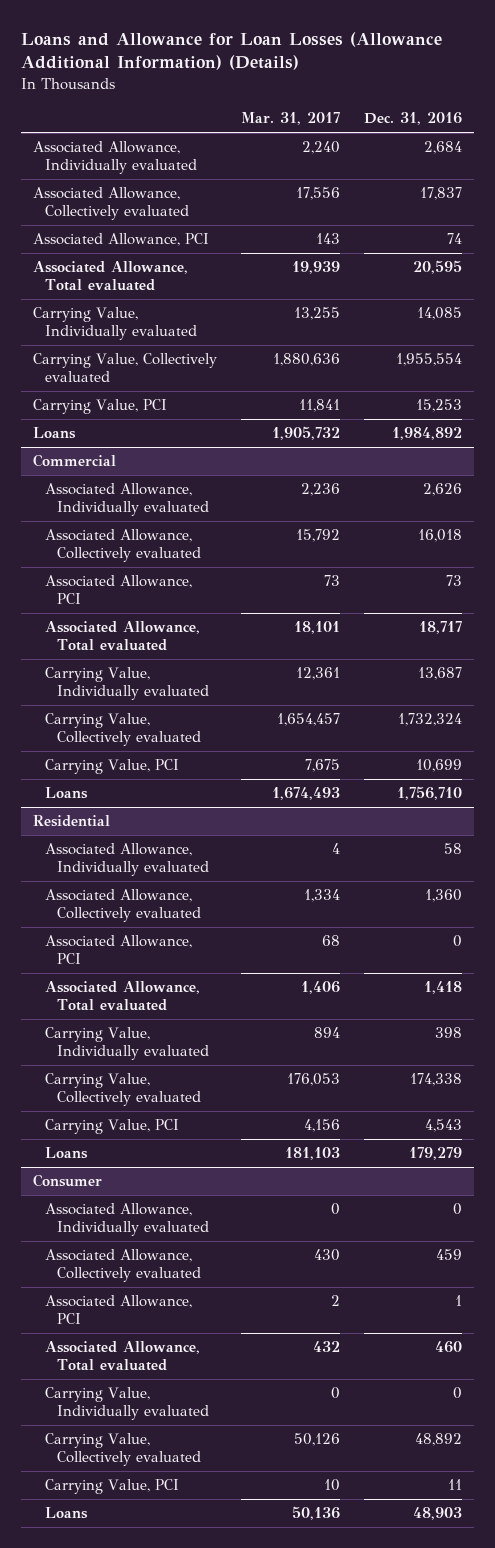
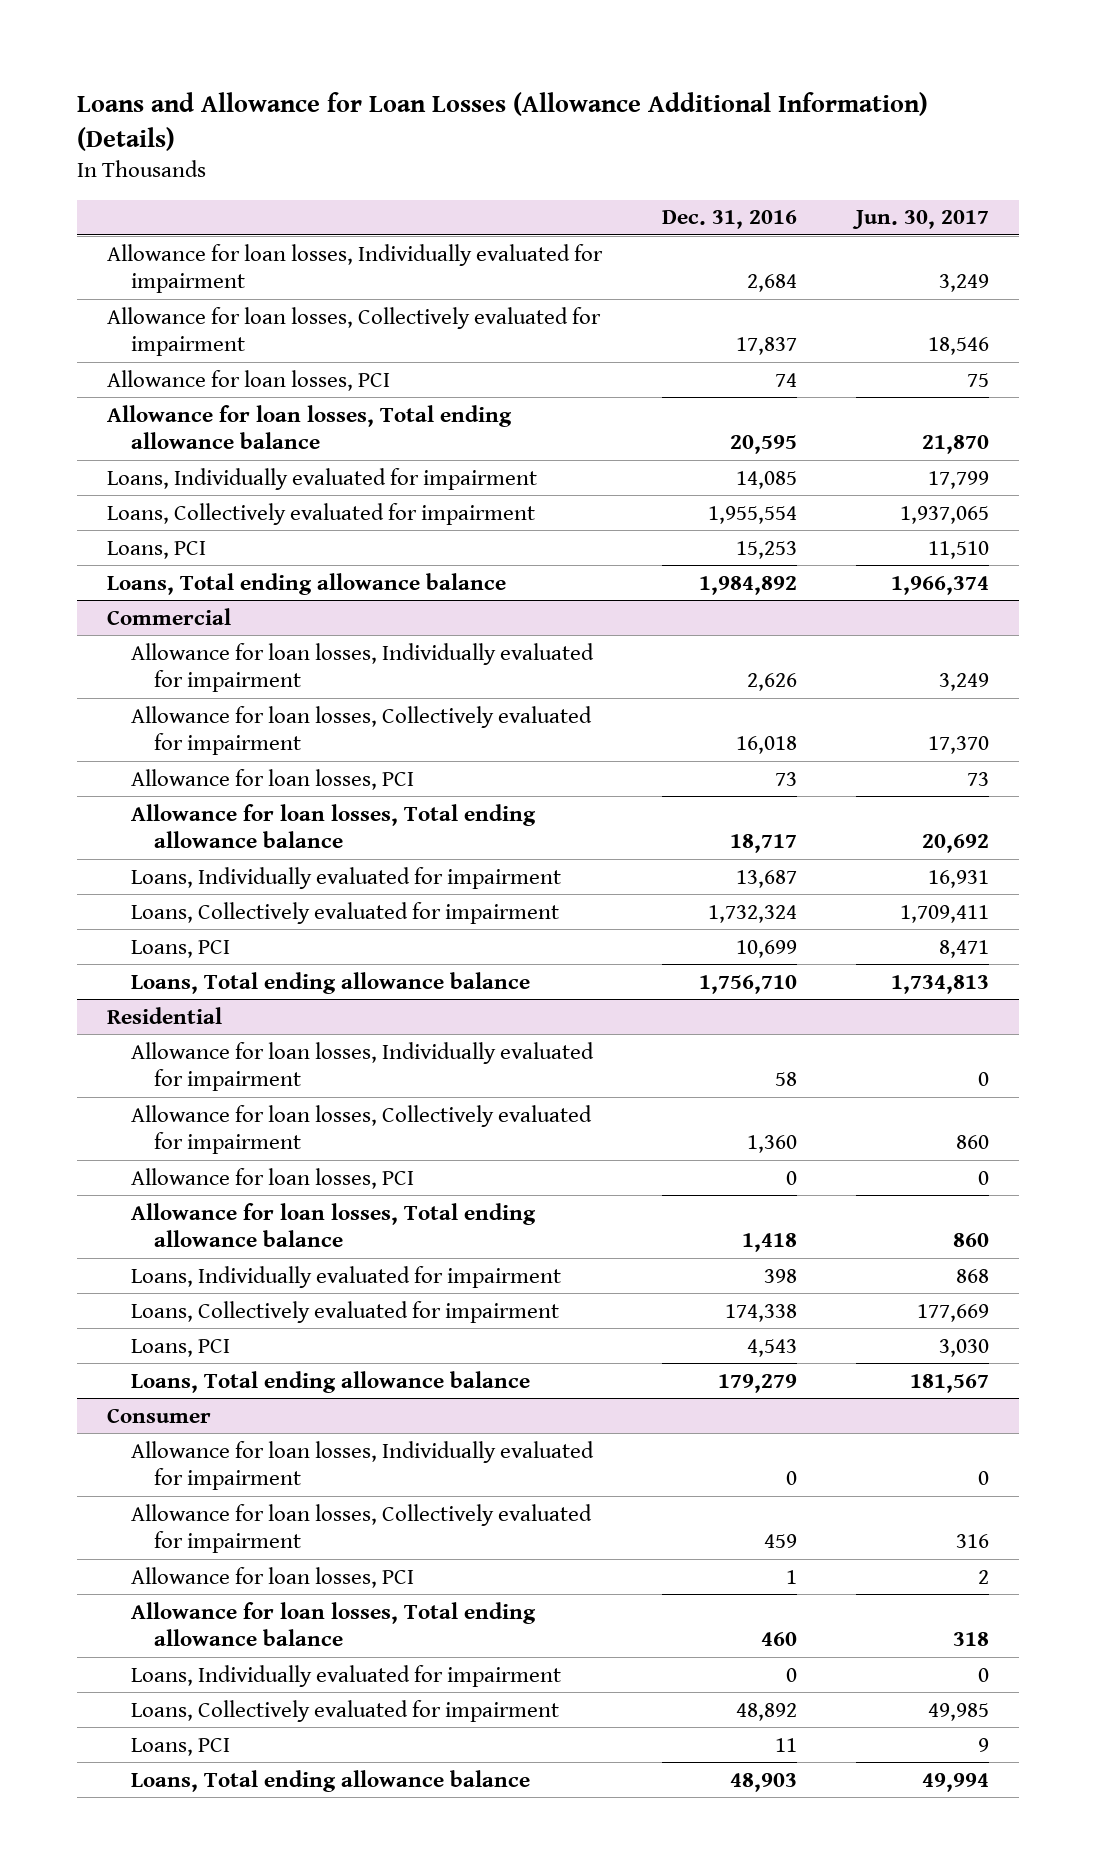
[241,112,341,126] Mar. 31, 2017 -> none
none -> [852,210,990,230] Jun. 30, 2017
[33,141,198,175] Associated Allowance, Individually evaluated -> [107,243,604,294] Allowance for loan losses, Individually evaluated for impairment
[33,187,190,221] Associated Allowance, Collectively evaluated -> [107,306,602,357] Allowance for loan losses, Collectively evaluated for impairment
[33,233,210,247] Associated Allowance, PCI -> [107,369,391,391] Allowance for loan losses, PCI
[33,261,189,292] Associated Allowance, Total evaluated -> [107,404,513,450] Allowance for loan losses, Total ending allowance balance
[33,307,198,341] Carrying Value, Individually evaluated -> [107,467,538,490] Loans, Individually evaluated for impairment
[33,353,218,383] Carrying Value, Collectively evaluated -> [107,502,536,525] Loans, Collectively evaluated for impairment
[33,399,168,415] Carrying Value, PCI -> [107,540,207,559] Loans, PCI
[33,427,77,440] Loans -> [107,572,507,595] Loans, Total ending allowance balance
[45,483,210,517] Associated Allowance, Individually evaluated -> [130,642,594,693] Allowance for loan losses, Individually evaluated for impairment
[45,529,202,563] Associated Allowance, Collectively evaluated -> [130,705,592,756] Allowance for loan losses, Collectively evaluated for impairment
[45,575,193,605] Associated Allowance, PCI -> [130,768,414,790] Allowance for loan losses, PCI
[45,621,201,652] Associated Allowance, Total evaluated -> [130,803,536,849] Allowance for loan losses, Total ending allowance balance
[45,667,210,701] Carrying Value, Individually evaluated -> [130,866,561,889] Loans, Individually evaluated for impairment
[45,713,202,747] Carrying Value, Collectively evaluated -> [130,901,559,924] Loans, Collectively evaluated for impairment
[45,759,180,775] Carrying Value, PCI -> [130,939,230,958] Loans, PCI
[45,787,89,800] Loans -> [130,971,530,994] Loans, Total ending allowance balance
[45,843,210,877] Associated Allowance, Individually evaluated -> [130,1041,594,1092] Allowance for loan losses, Individually evaluated for impairment
[45,889,202,923] Associated Allowance, Collectively evaluated -> [130,1104,592,1155] Allowance for loan losses, Collectively evaluated for impairment
[45,935,193,965] Associated Allowance, PCI -> [130,1167,414,1189] Allowance for loan losses, PCI
[45,981,201,1012] Associated Allowance, Total evaluated -> [130,1202,536,1248] Allowance for loan losses, Total ending allowance balance
[45,1027,210,1061] Carrying Value, Individually evaluated -> [130,1265,561,1288] Loans, Individually evaluated for impairment
[45,1073,202,1107] Carrying Value, Collectively evaluated -> [130,1300,559,1323] Loans, Collectively evaluated for impairment
[45,1119,180,1135] Carrying Value, PCI -> [130,1338,230,1357] Loans, PCI
[45,1147,89,1160] Loans -> [130,1370,530,1393] Loans, Total ending allowance balance
[45,1203,210,1237] Associated Allowance, Individually evaluated -> [130,1440,594,1491] Allowance for loan losses, Individually evaluated for impairment
[45,1249,202,1283] Associated Allowance, Collectively evaluated -> [130,1503,592,1554] Allowance for loan losses, Collectively evaluated for impairment
[45,1295,193,1325] Associated Allowance, PCI -> [130,1566,414,1588] Allowance for loan losses, PCI
[45,1341,201,1372] Associated Allowance, Total evaluated -> [130,1601,536,1647] Allowance for loan losses, Total ending allowance balance
[45,1387,210,1421] Carrying Value, Individually evaluated -> [130,1664,561,1687] Loans, Individually evaluated for impairment
[45,1433,202,1467] Carrying Value, Collectively evaluated -> [130,1699,559,1722] Loans, Collectively evaluated for impairment
[45,1479,180,1495] Carrying Value, PCI -> [130,1737,230,1756] Loans, PCI
[45,1507,89,1520] Loans -> [130,1769,530,1792] Loans, Total ending allowance balance

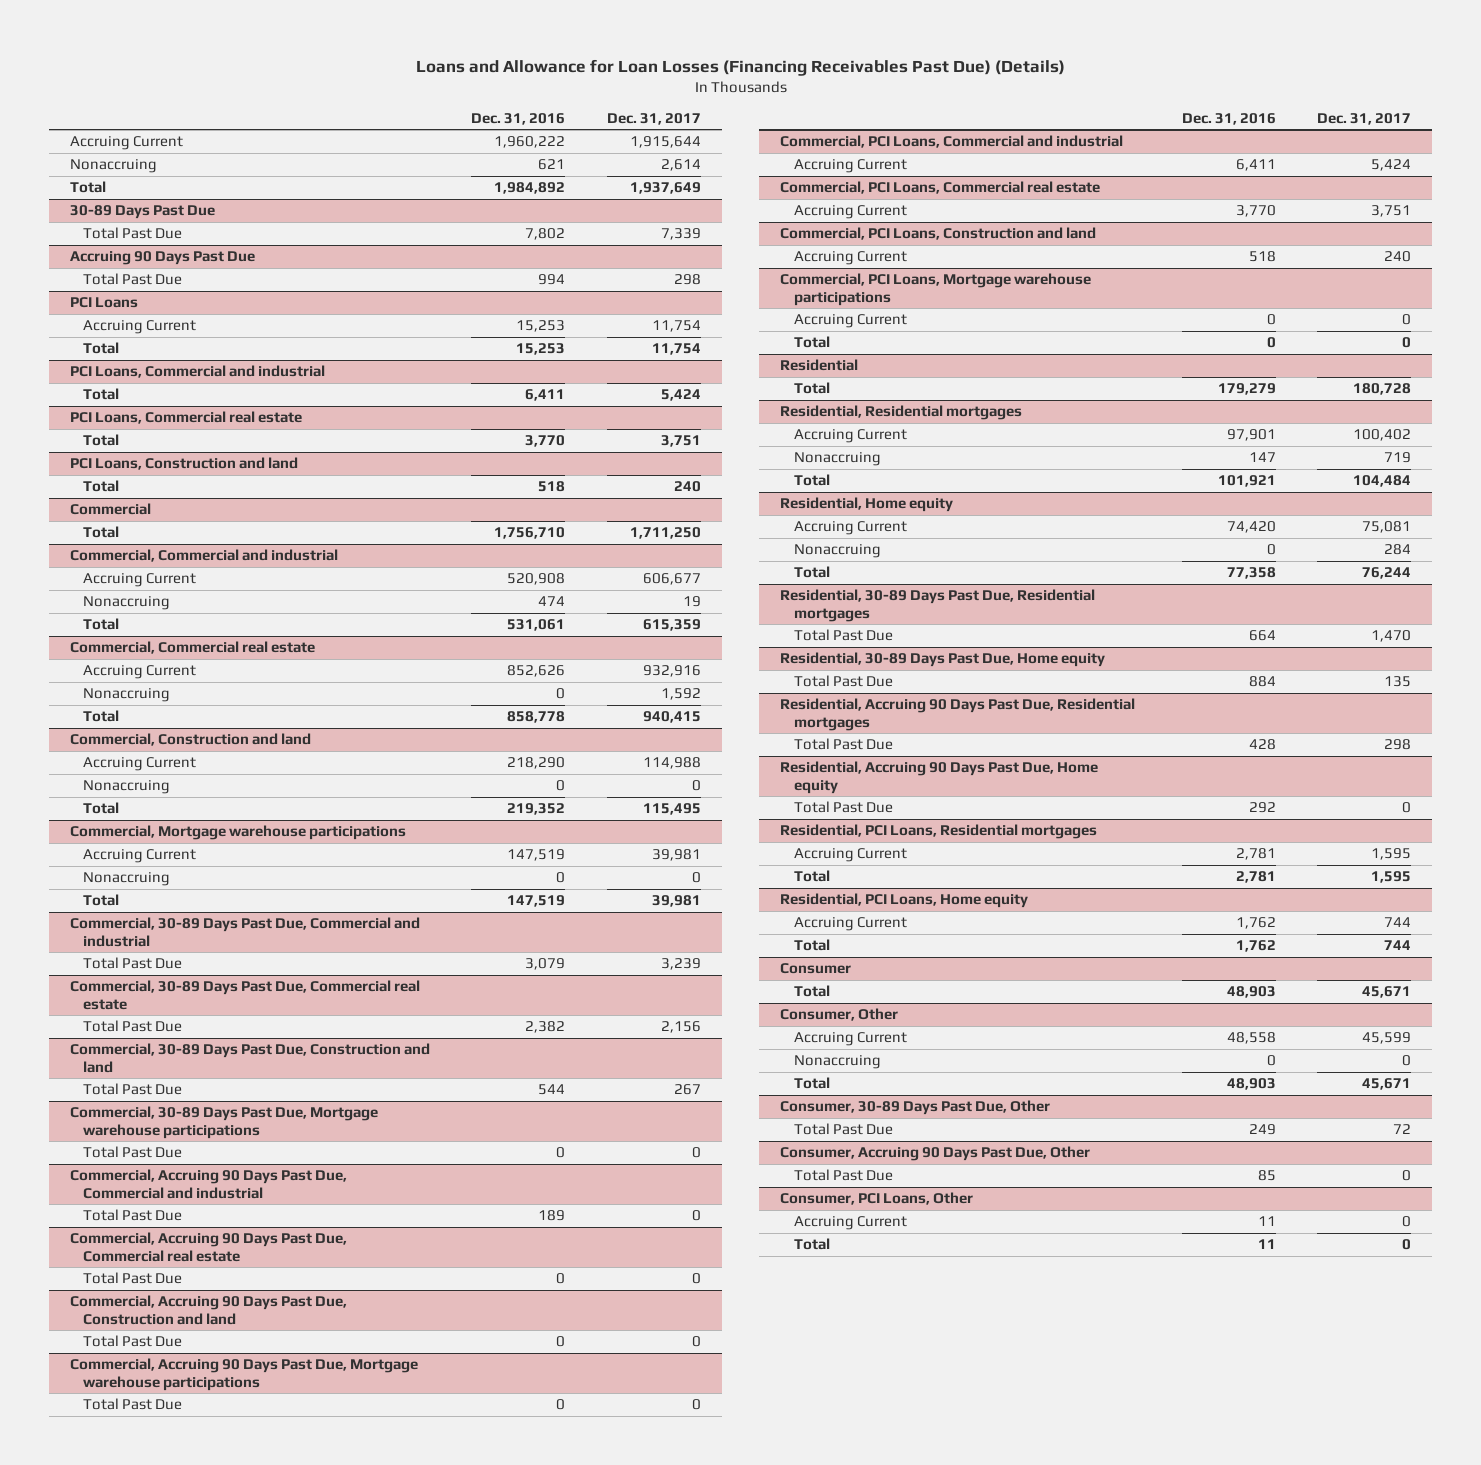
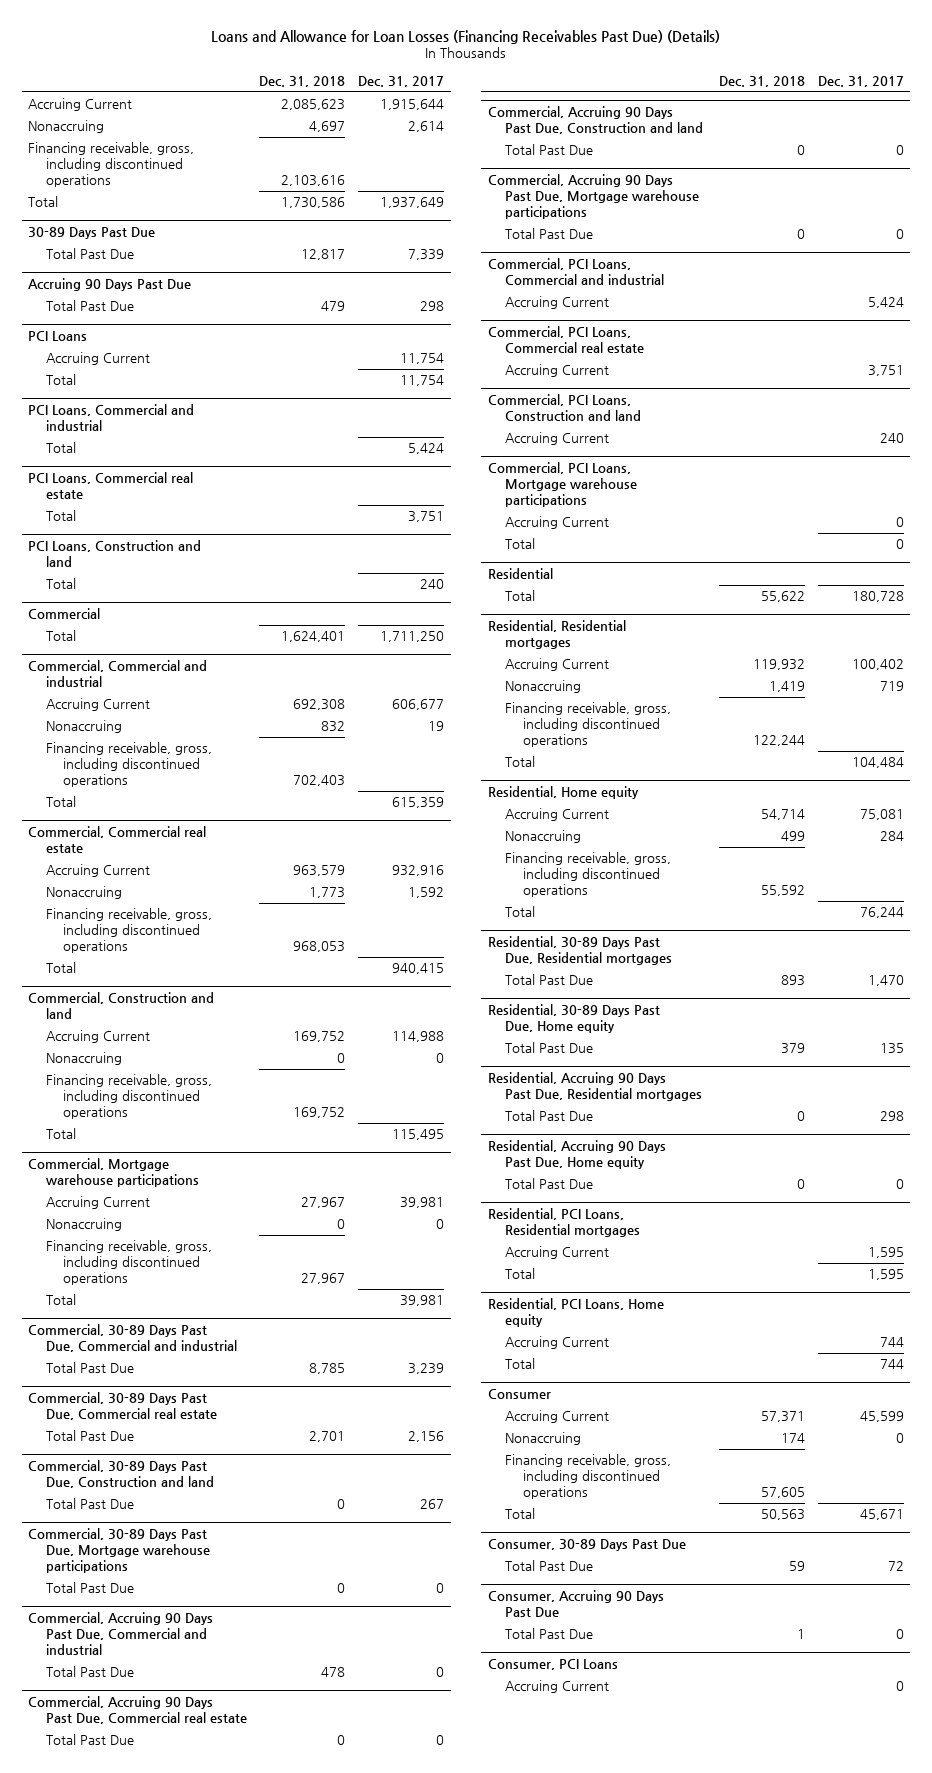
[471,112,566,125] Dec. 31, 2016 -> none
none -> [259,76,346,88] Dec. 31, 2018
none -> [28,142,195,188] Financing receivable, gross, including discontinued operations
none -> [45,742,212,788] Financing receivable, gross, including discontinued operations
none -> [45,908,212,954] Financing receivable, gross, including discontinued operations
none -> [45,1074,212,1120] Financing receivable, gross, including discontinued operations
none -> [45,1240,212,1286] Financing receivable, gross, including discontinued operations
none -> [505,702,672,748] Financing receivable, gross, including discontinued operations
none -> [505,852,672,898] Financing receivable, gross, including discontinued operations
[793,985,830,998] Total -> none
[780,1008,899,1022] Consumer, Other -> none
none -> [505,1454,672,1500] Financing receivable, gross, including discontinued operations
[780,1100,1051,1116] Consumer, 30-89 Days Past Due, Other -> [487,1539,686,1552] Consumer, 30-89 Days Past Due
[780,1146,1091,1162] Consumer, Accruing 90 Days Past Due, Other -> [487,1590,664,1618] Consumer, Accruing 90 Days Past Due
[780,1192,974,1206] Consumer, PCI Loans, Other -> [487,1659,618,1671] Consumer, PCI Loans
[793,1238,830,1251] Total -> none

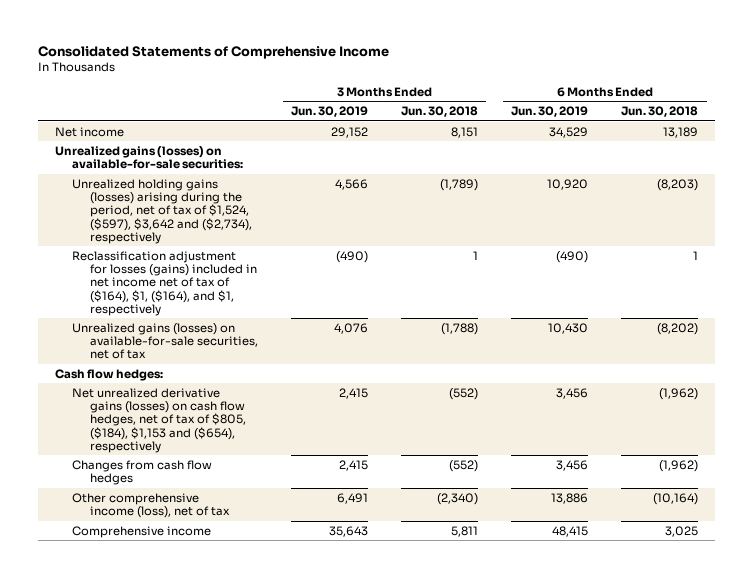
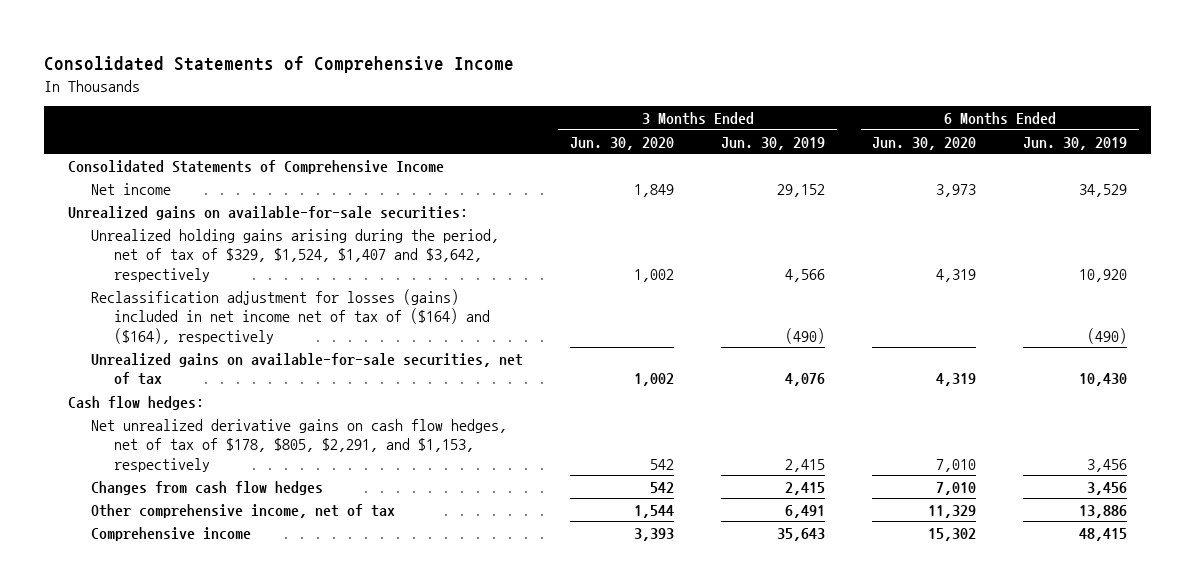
[401,106,479,118] Jun. 30, 2018 -> none
[621,106,699,118] Jun. 30, 2018 -> none
none -> [570,136,675,150] Jun. 30, 2020
none -> [872,136,977,150] Jun. 30, 2020
none -> [67,159,444,174] Consolidated Statements of Comprehensive Income
[54,145,244,170] Unrealized gains (losses) on available-for-sale securities: -> [67,205,468,220] Unrealized gains on available-for-sale securities:
[72,178,252,244] Unrealized holding gains (losses) arising during the period, net of tax of $1,524, ($597), $3,642 and ($2,734), respectively -> [90,228,499,282] Unrealized holding gains arising during the period, net of tax of $329, $1,524, $1,407 and $3,642, respectively
[72,250,257,316] Reclassification adjustment for losses (gains) included in net income net of tax of ($164), $1, ($164), and $1, respectively -> [90,288,490,344] Reclassification adjustment for losses (gains) included in net income net of tax of ($164) and ($164), respectively
[72,322,258,360] Unrealized gains (losses) on available-for-sale securities, net of tax -> [90,352,523,386] Unrealized gains on available-for-sale securities, net of tax
[72,387,246,453] Net unrealized derivative gains (losses) on cash flow hedges, net of tax of $805, ($184), $1,153 and ($654), respectively -> [90,418,507,472] Net unrealized derivative gains on cash flow hedges, net of tax of $178, $805, $2,291, and $1,153, respectively
[72,492,230,519] Other comprehensive income (loss), net of tax -> [90,503,395,518] Other comprehensive income, net of tax

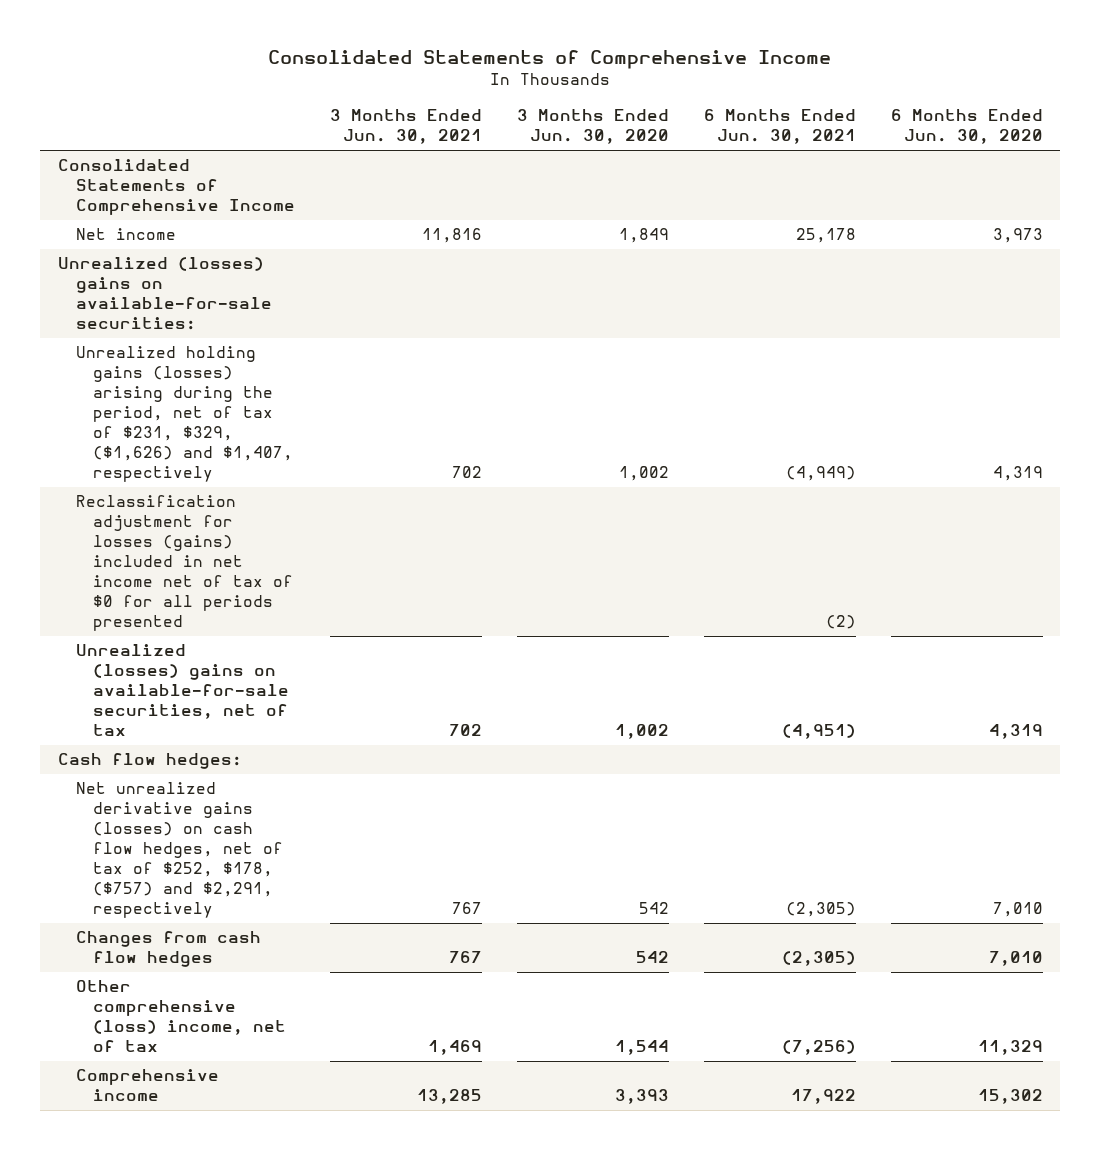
[721,136,826,150] Jun. 30, 2019 -> none
[1023,136,1128,150] Jun. 30, 2019 -> none
none -> [329,109,482,145] 3 Months Ended Jun. 30, 2021
none -> [703,109,856,145] 6 Months Ended Jun. 30, 2021
[67,205,468,220] Unrealized gains on available-for-sale securities: -> [57,257,272,331] Unrealized (losses) gains on available-for-sale securities:
[90,228,499,282] Unrealized holding gains arising during the period, net of tax of $329, $1,524, $1,407 and $3,642, respectively -> [75,346,294,483] Unrealized holding gains (losses) arising during the period, net of tax of $231, $329, ($1,626) and $1,407, respectively
[90,288,490,344] Reclassification adjustment for losses (gains) included in net income net of tax of ($164) and ($164), respectively -> [75,495,294,632] Reclassification adjustment for losses (gains) included in net income net of tax of $0 for all periods presented
[90,352,523,386] Unrealized gains on available-for-sale securities, net of tax -> [75,644,290,737] Unrealized (losses) gains on available-for-sale securities, net of tax
[90,418,507,472] Net unrealized derivative gains on cash flow hedges, net of tax of $178, $805, $2,291, and $1,153, respectively -> [75,782,284,919] Net unrealized derivative gains (losses) on cash flow hedges, net of tax of $252, $178, ($757) and $2,291, respectively
[90,503,395,518] Other comprehensive income, net of tax -> [75,980,287,1053] Other comprehensive (loss) income, net of tax

